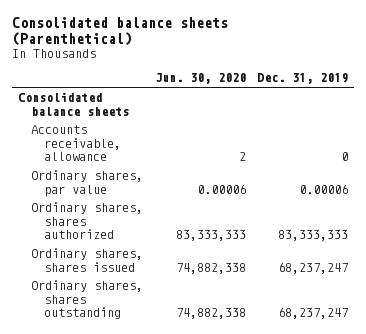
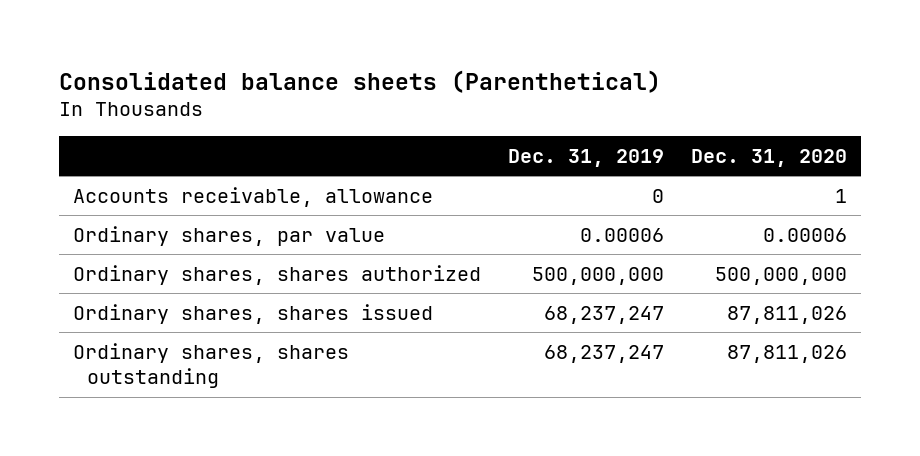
[154,73,246,85] Jun. 30, 2020 -> none
none -> [691,148,848,167] Dec. 31, 2020
[17,92,130,116] Consolidated balance sheets -> none
[278,229,349,241] 83,333,333 -> [532,266,665,285] 500,000,000

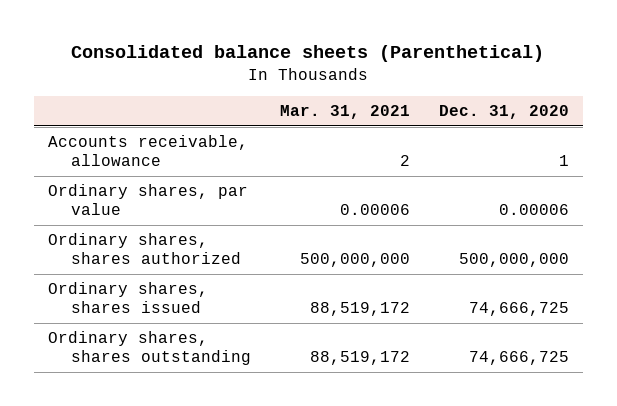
[508,148,665,167] Dec. 31, 2019 -> none
none -> [279,105,410,120] Mar. 31, 2021
[727,305,848,324] 87,811,026 -> [468,302,569,317] 74,666,725
[727,344,848,363] 87,811,026 -> [468,351,569,366] 74,666,725

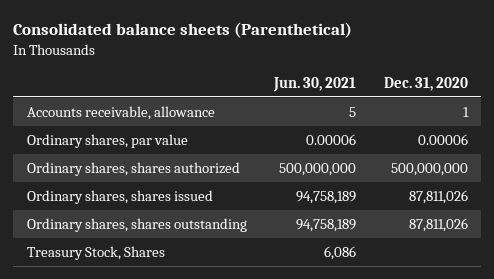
[279,105,410,120] Mar. 31, 2021 -> none
none -> [273,76,357,92] Jun. 30, 2021
[468,302,569,317] 74,666,725 -> [408,189,468,204] 87,811,026
[468,351,569,366] 74,666,725 -> [408,217,468,232] 87,811,026
none -> [26,245,165,260] Treasury Stock, Shares

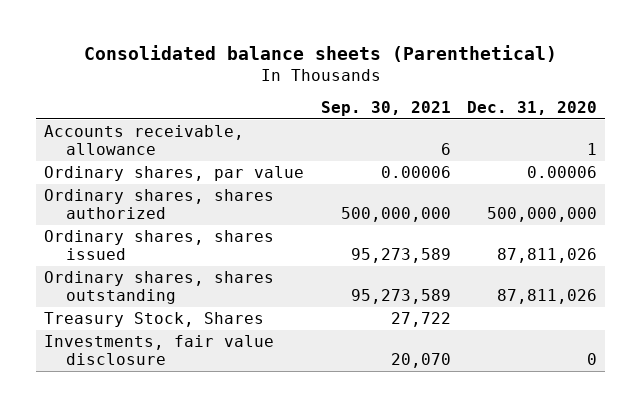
[273,76,357,92] Jun. 30, 2021 -> none
none -> [320,101,451,117] Sep. 30, 2021
none -> [44,335,275,365] Investments, fair value disclosure

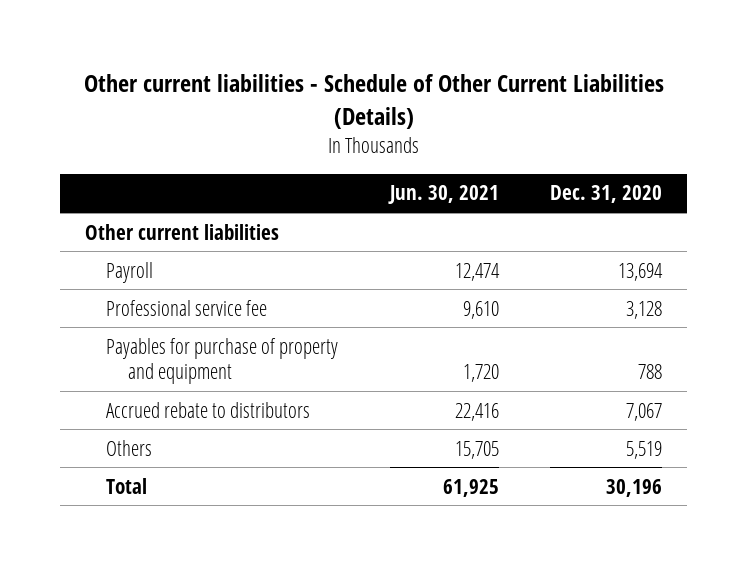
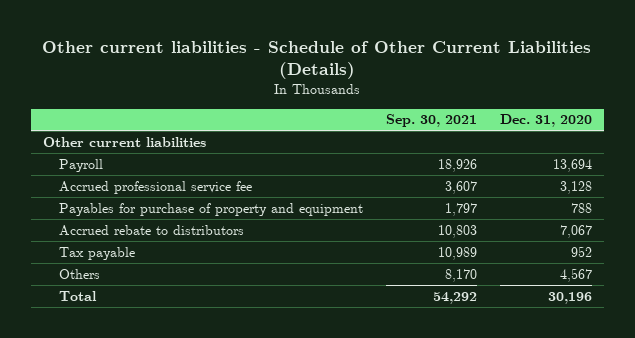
[387,185,499,205] Jun. 30, 2021 -> none
none -> [385,114,477,128] Sep. 30, 2021
[106,299,268,316] Professional service fee -> [58,180,252,194] Accrued professional service fee
none -> [58,246,135,260] Tax payable
[625,440,662,459] 5,519 -> [560,267,593,282] 4,567

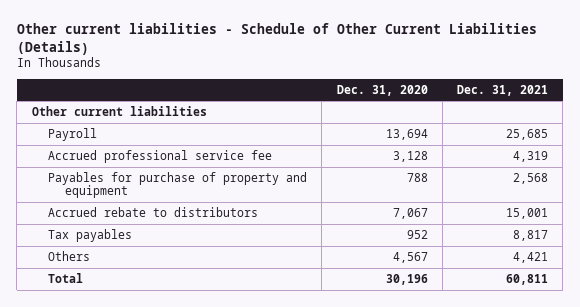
[385,114,477,128] Sep. 30, 2021 -> none
none -> [457,84,549,96] Dec. 31, 2021
[58,246,135,260] Tax payable -> [48,228,133,242] Tax payables

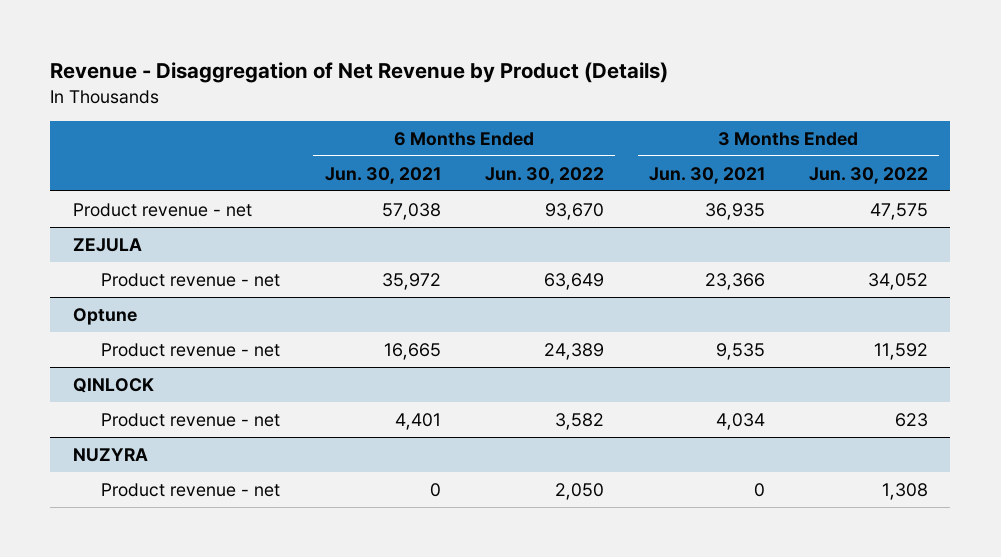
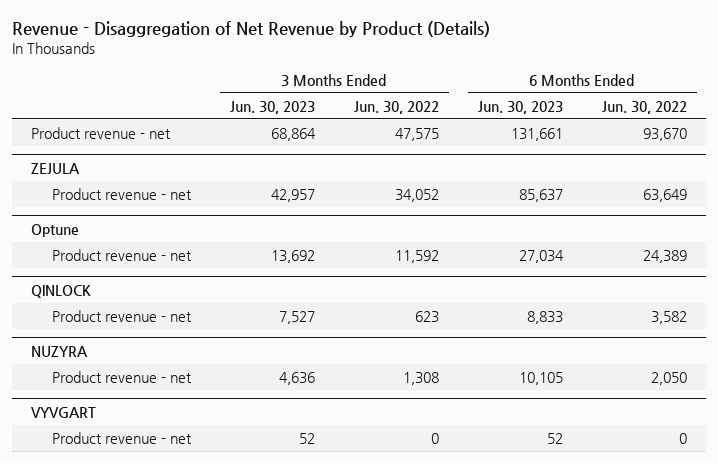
[324,166,441,184] Jun. 30, 2021 -> none
[648,166,765,184] Jun. 30, 2021 -> none
none -> [230,100,316,114] Jun. 30, 2023
none -> [477,100,563,114] Jun. 30, 2023
none -> [31,406,97,418] VYVGART
none -> [52,431,193,444] Product revenue - net

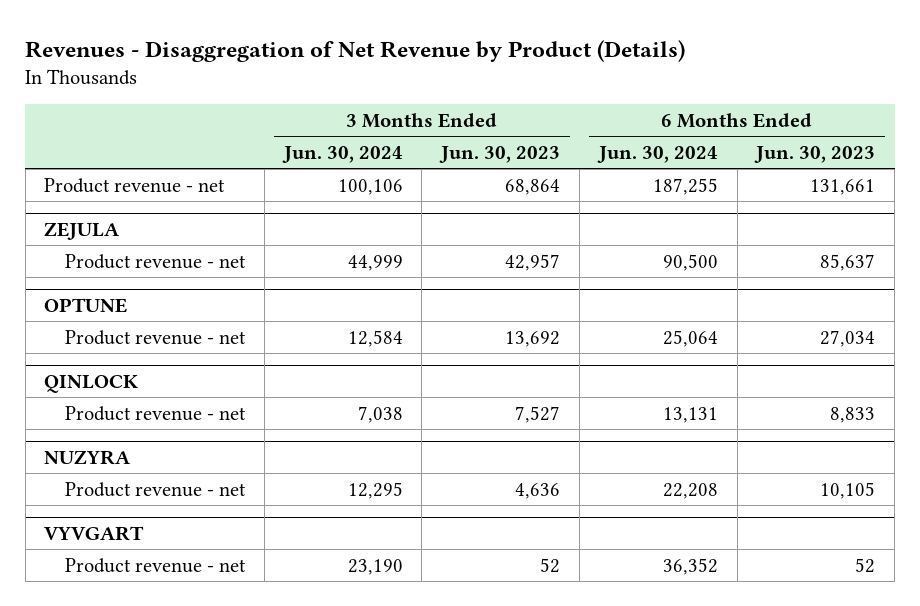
[11,20,490,37] Revenue - Disaggregation of Net Revenue by Product (Details) -> [25,39,686,62] Revenues - Disaggregation of Net Revenue by Product (Details)
[353,100,439,114] Jun. 30, 2022 -> none
[601,100,687,114] Jun. 30, 2022 -> none
none -> [281,145,403,163] Jun. 30, 2024
none -> [596,145,718,163] Jun. 30, 2024
[31,223,80,237] Optune -> [44,297,128,313] OPTUNE

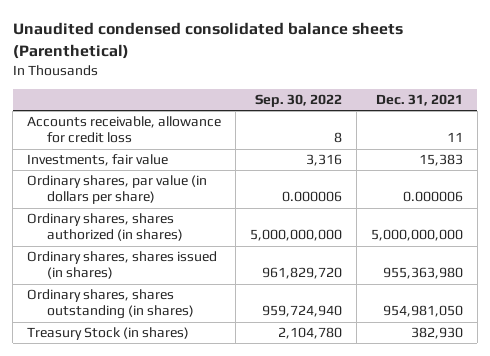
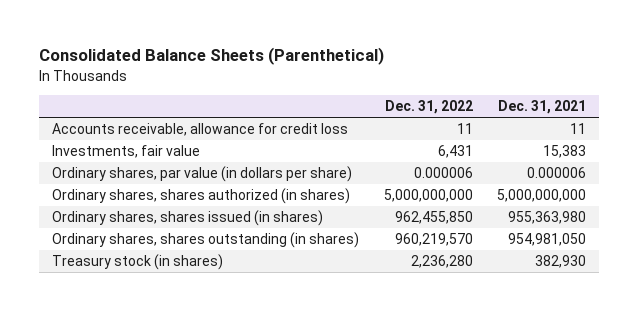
[12,22,403,60] Unaudited condensed consolidated balance sheets (Parenthetical) -> [39,47,385,66] Consolidated Balance Sheets (Parenthetical)
[254,94,342,108] Sep. 30, 2022 -> none
none -> [384,100,473,115] Dec. 31, 2022
[27,327,190,341] Treasury Stock (in shares) -> [51,254,223,271] Treasury stock (in shares)

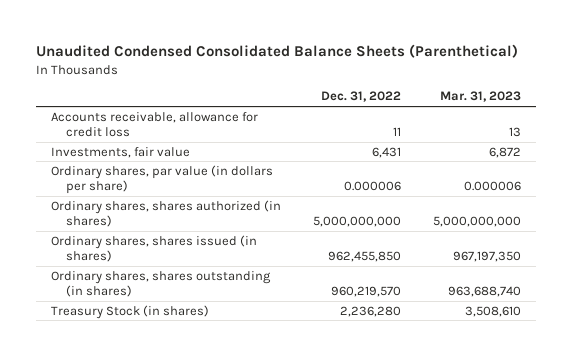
[39,47,385,66] Consolidated Balance Sheets (Parenthetical) -> [35,43,518,58] Unaudited Condensed Consolidated Balance Sheets (Parenthetical)
[498,100,587,115] Dec. 31, 2021 -> none
none -> [439,91,521,103] Mar. 31, 2023
[51,254,223,271] Treasury stock (in shares) -> [51,304,210,319] Treasury Stock (in shares)

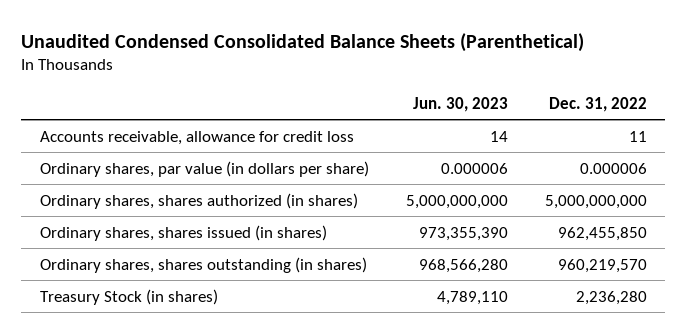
[439,91,521,103] Mar. 31, 2023 -> none
none -> [412,96,508,112] Jun. 30, 2023
[51,146,191,158] Investments, fair value -> none

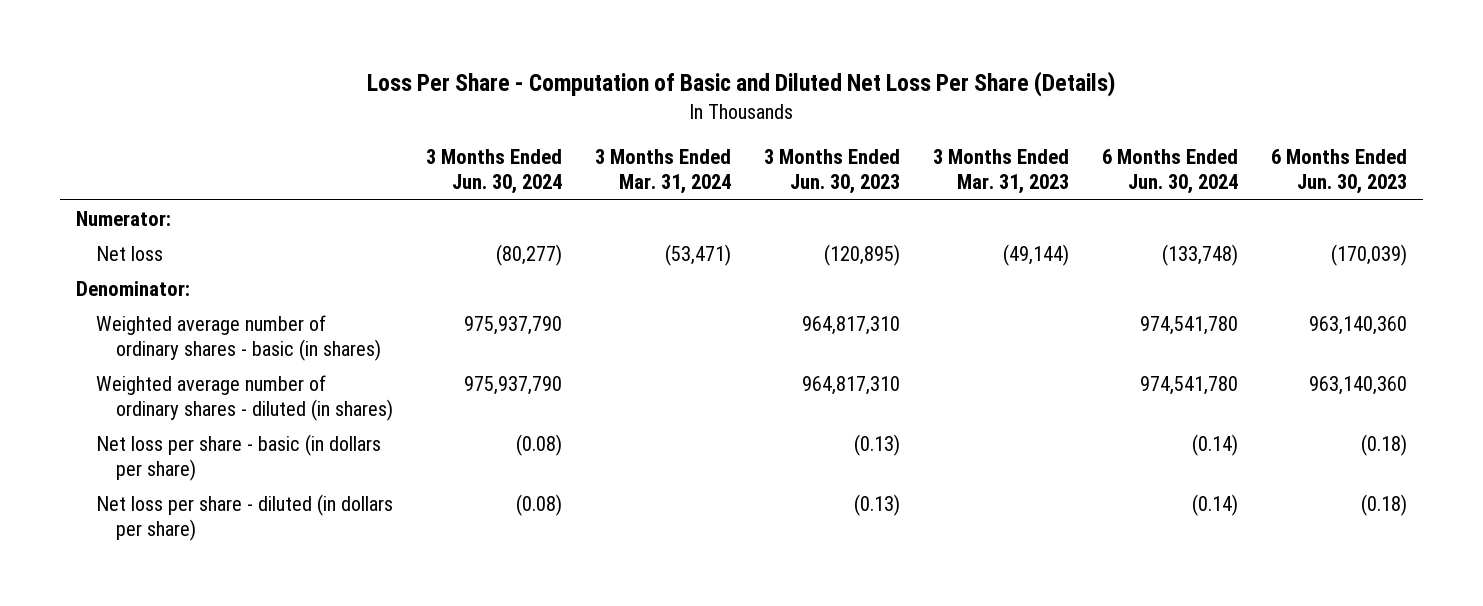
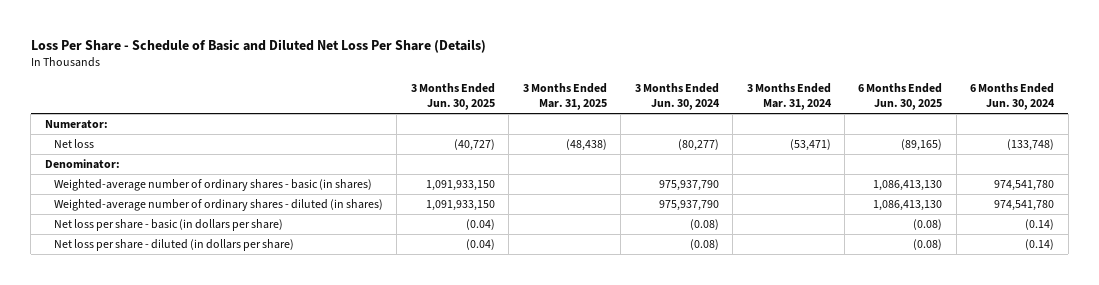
[367,71,1116,98] Loss Per Share - Computation of Basic and Diluted Net Loss Per Share (Details) -> [30,38,486,53] Loss Per Share - Schedule of Basic and Diluted Net Loss Per Share (Details)
[763,148,900,195] 3 Months Ended Jun. 30, 2023 -> none
[932,148,1069,195] 3 Months Ended Mar. 31, 2023 -> none
[1270,148,1407,195] 6 Months Ended Jun. 30, 2023 -> none
none -> [410,83,495,111] 3 Months Ended Jun. 30, 2025
none -> [522,83,607,111] 3 Months Ended Mar. 31, 2025
none -> [858,83,943,111] 6 Months Ended Jun. 30, 2025
[96,314,382,362] Weighted average number of ordinary shares - basic (in shares) -> [53,178,372,191] Weighted-average number of ordinary shares - basic (in shares)
[96,374,394,422] Weighted average number of ordinary shares - diluted (in shares) -> [53,198,383,211] Weighted-average number of ordinary shares - diluted (in shares)

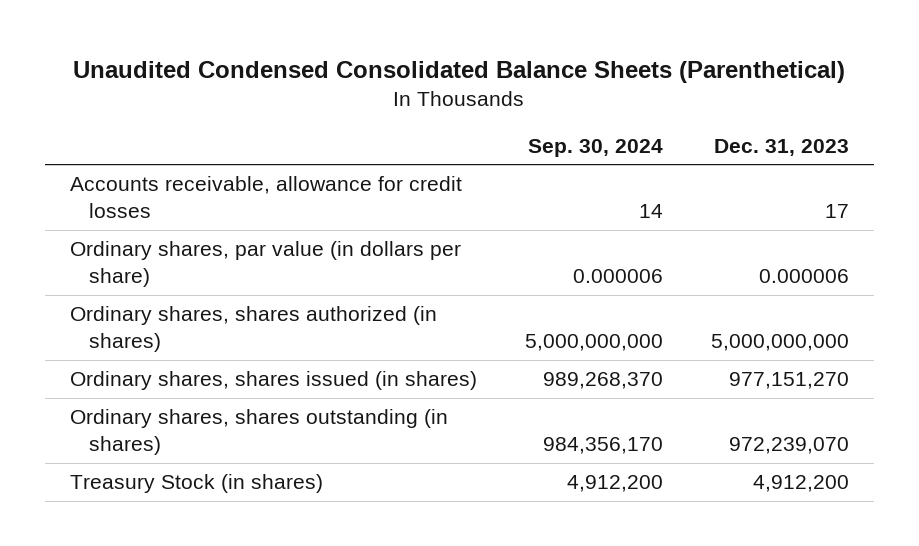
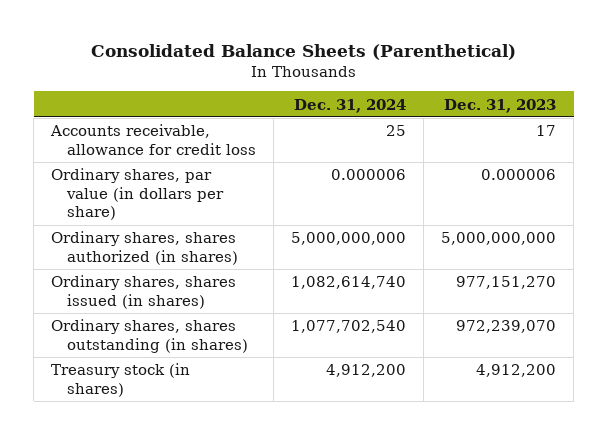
[73,60,846,83] Unaudited Condensed Consolidated Balance Sheets (Parenthetical) -> [90,43,516,60] Consolidated Balance Sheets (Parenthetical)
[527,138,663,157] Sep. 30, 2024 -> none
none -> [293,98,406,113] Dec. 31, 2024
[69,176,462,219] Accounts receivable, allowance for credit losses -> [50,124,256,155] Accounts receivable, allowance for credit loss
[69,474,323,494] Treasury Stock (in shares) -> [51,363,191,397] Treasury stock (in shares)

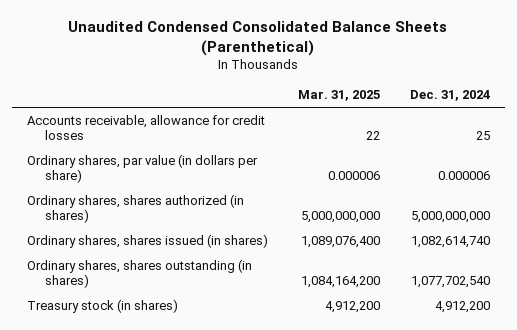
[90,43,516,60] Consolidated Balance Sheets (Parenthetical) -> [68,20,448,57] Unaudited Condensed Consolidated Balance Sheets (Parenthetical)
[443,98,556,113] Dec. 31, 2023 -> none
none -> [297,90,380,102] Mar. 31, 2025
[50,124,256,155] Accounts receivable, allowance for credit loss -> [26,114,265,140] Accounts receivable, allowance for credit losses

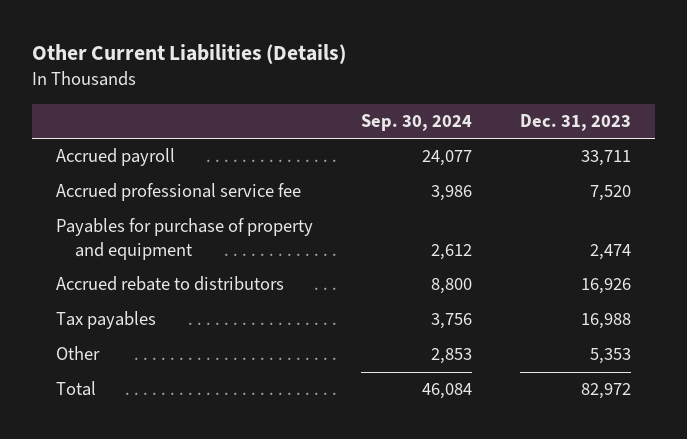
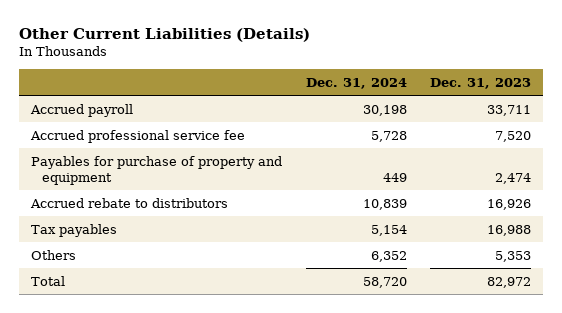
[361,114,473,132] Sep. 30, 2024 -> none
none -> [305,77,407,89] Dec. 31, 2024
[55,346,100,361] Other -> [30,249,76,260] Others

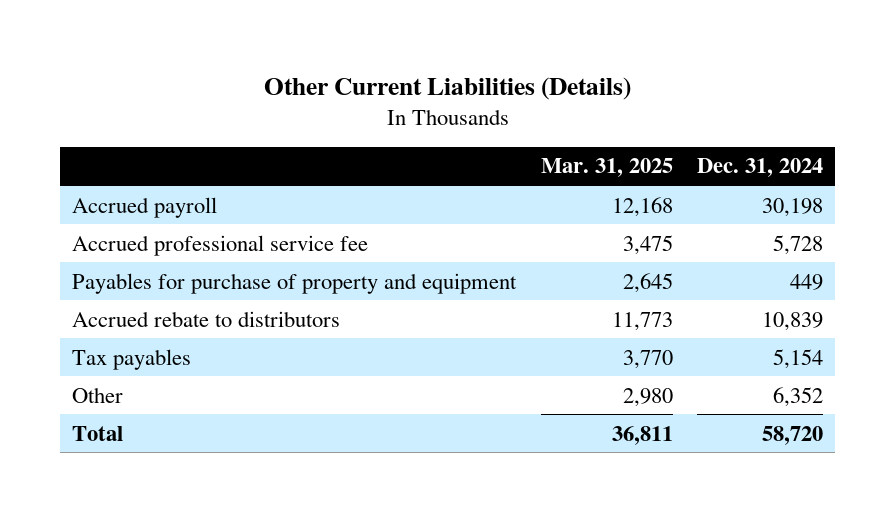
[430,77,532,89] Dec. 31, 2023 -> none
none -> [540,158,673,178] Mar. 31, 2025
[30,249,76,260] Others -> [72,386,124,403] Other

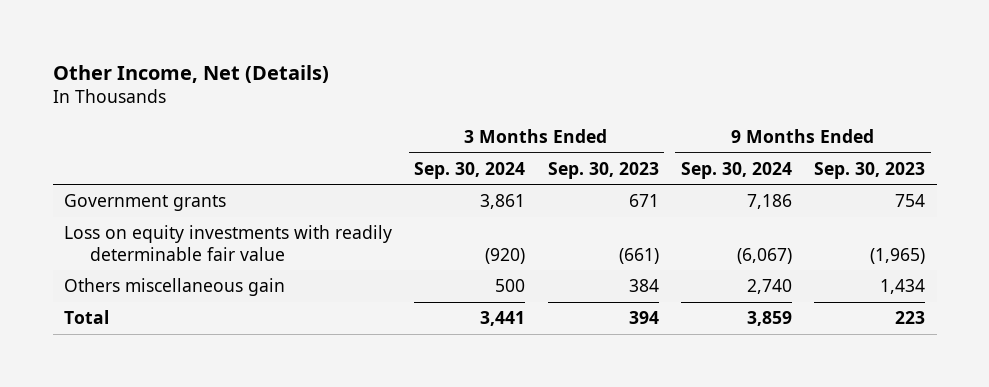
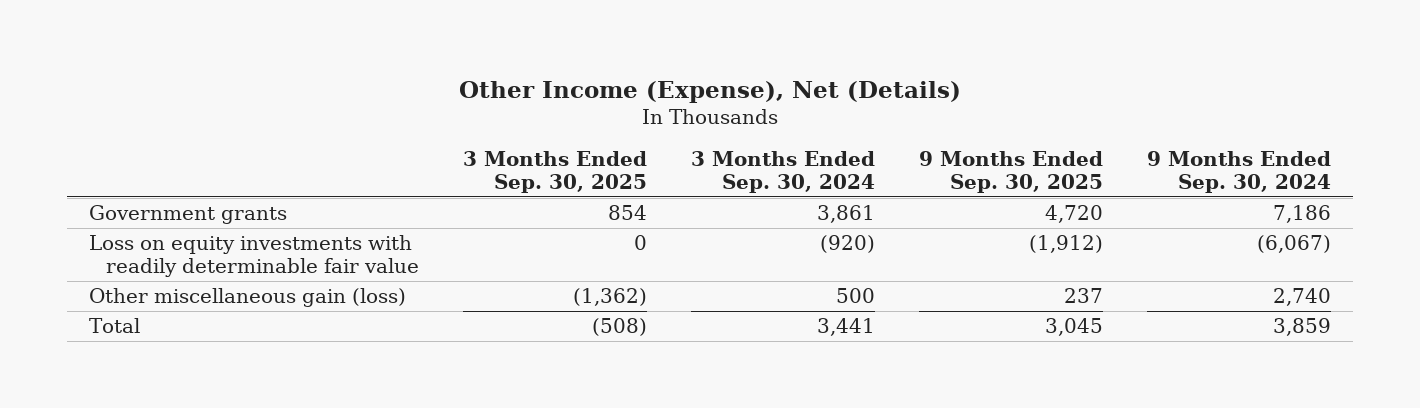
[52,64,329,83] Other Income, Net (Details) -> [459,80,962,103] Other Income (Expense), Net (Details)
[547,161,659,179] Sep. 30, 2023 -> none
[814,161,926,179] Sep. 30, 2023 -> none
none -> [463,151,648,194] 3 Months Ended Sep. 30, 2025
none -> [919,151,1104,194] 9 Months Ended Sep. 30, 2025
[63,278,285,297] Others miscellaneous gain -> [89,288,407,308] Other miscellaneous gain (loss)

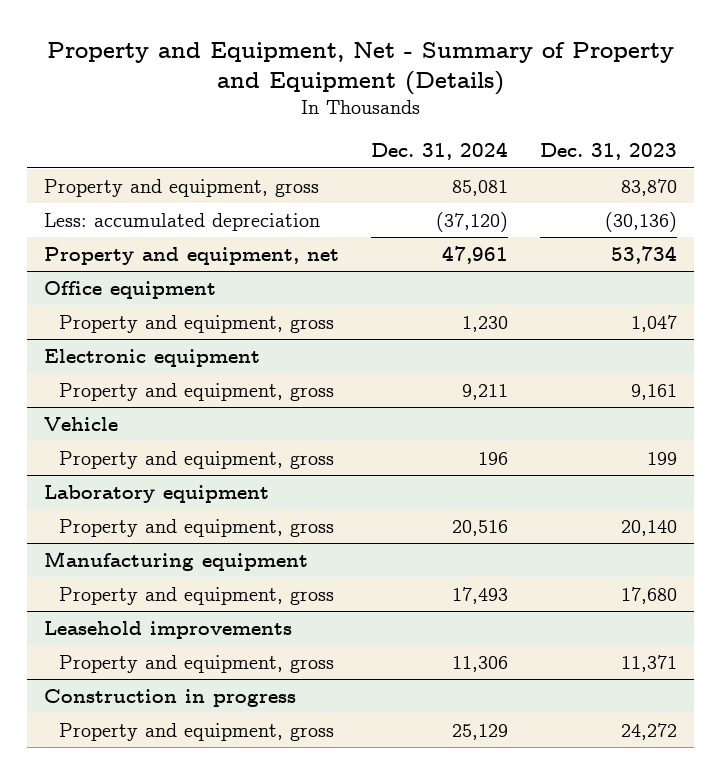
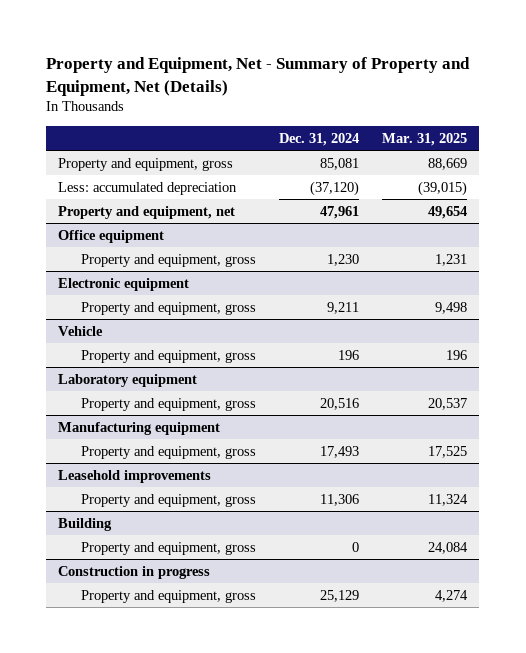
[46,41,674,95] Property and Equipment, Net - Summary of Property and Equipment (Details) -> [46,57,471,96] Property and Equipment, Net - Summary of Property and Equipment, Net (Details)
[540,143,678,161] Dec. 31, 2023 -> none
none -> [382,132,468,146] Mar. 31, 2025
none -> [58,517,113,531] Building
none -> [80,541,256,555] Property and equipment, gross

